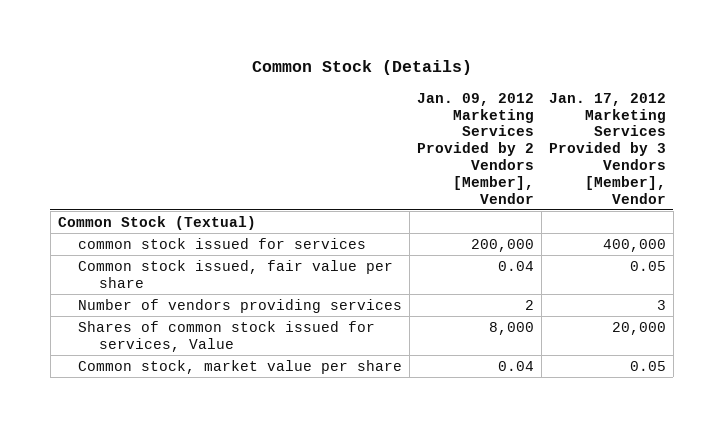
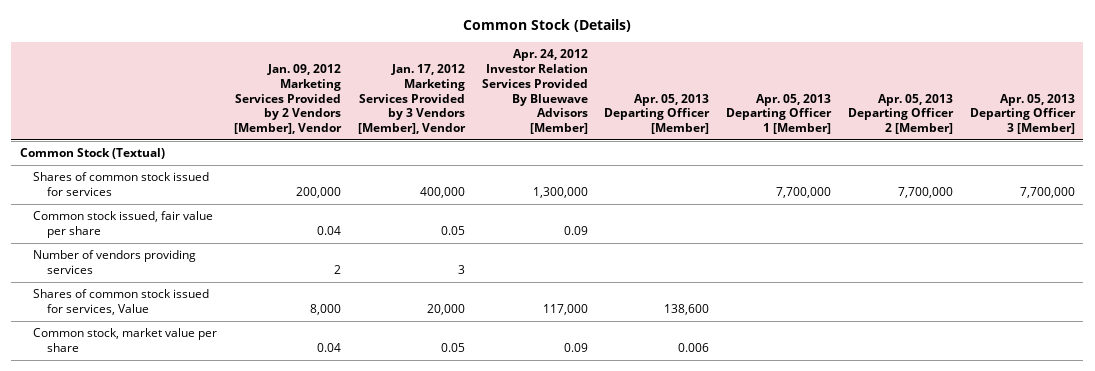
none -> [481,49,588,134] Apr. 24, 2012 Investor Relation Services Provided By Bluewave Advisors [Member]
none -> [604,93,711,134] Apr. 05, 2013 Departing Officer [Member]
none -> [726,93,833,134] Apr. 05, 2013 Departing Officer 1 [Member]
none -> [847,93,954,134] Apr. 05, 2013 Departing Officer 2 [Member]
none -> [969,93,1076,134] Apr. 05, 2013 Departing Officer 3 [Member]
[78,237,367,249] common stock issued for services -> [33,172,210,196] Shares of common stock issued for services

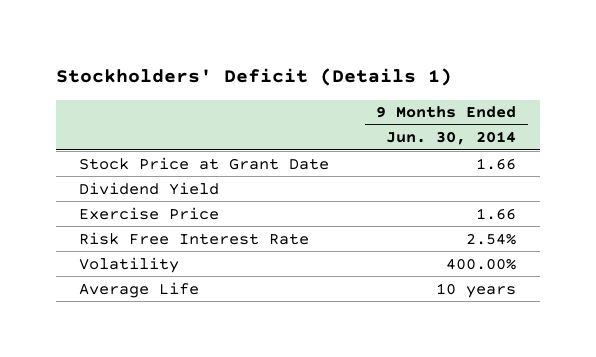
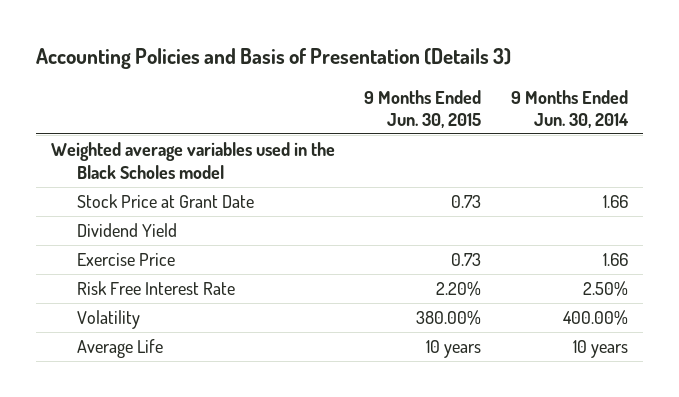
[55,68,452,87] Stockholders' Deficit (Details 1) -> [35,48,511,70] Accounting Policies and Basis of Presentation (Details 3)
none -> [364,89,482,128] 9 Months Ended Jun. 30, 2015
none -> [50,142,335,179] Weighted average variables used in the Black Scholes model
[466,232,517,245] 2.54% -> [583,281,629,297] 2.50%

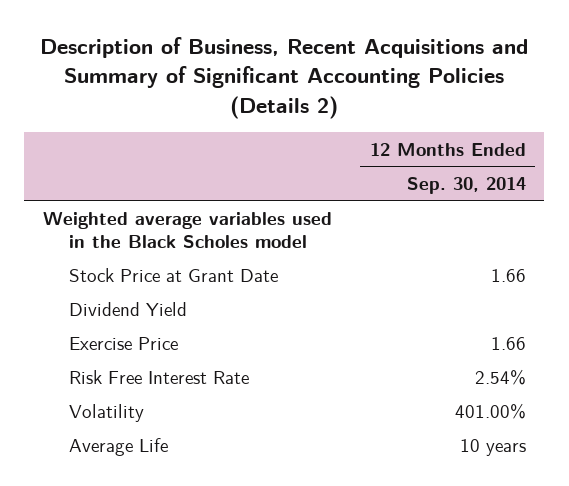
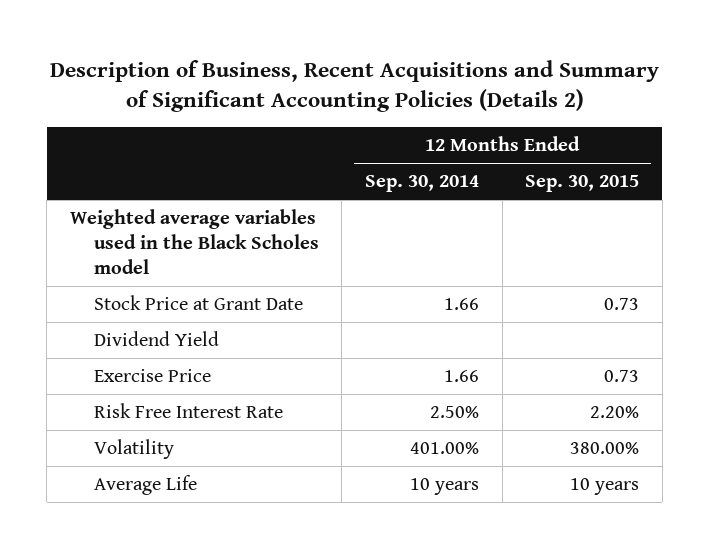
none -> [525,175,640,193] Sep. 30, 2015
[474,368,526,385] 2.54% -> [430,406,480,419] 2.50%

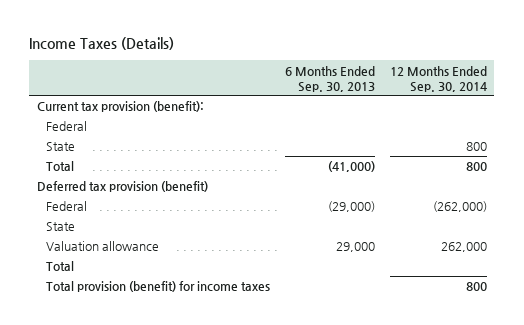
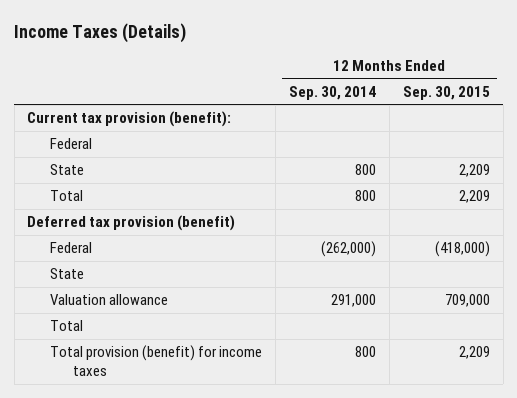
[285,65,376,92] 6 Months Ended Sep. 30, 2013 -> none
none -> [402,85,490,100] Sep. 30, 2015
[440,242,487,253] 262,000 -> [331,294,377,308] 291,000

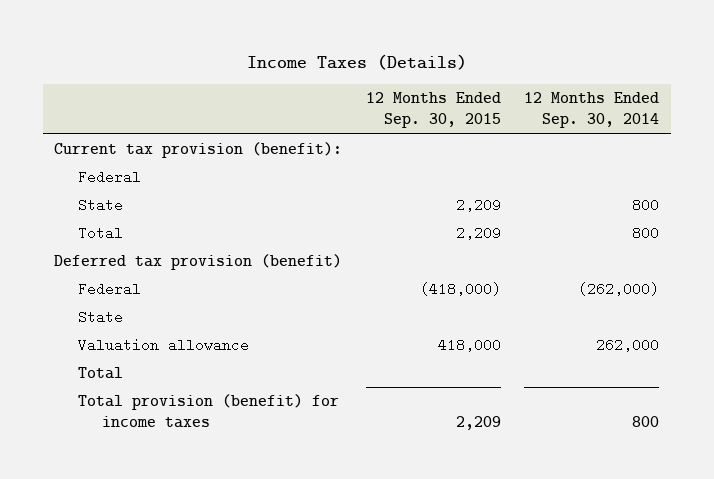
[331,294,377,308] 291,000 -> [596,338,660,353] 262,000
[444,294,490,308] 709,000 -> [437,338,501,353] 418,000

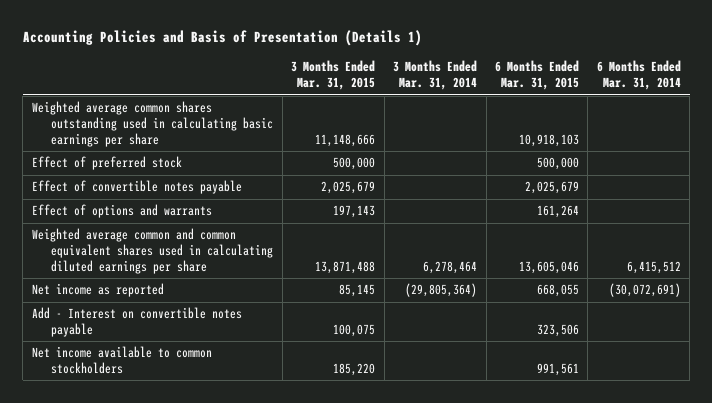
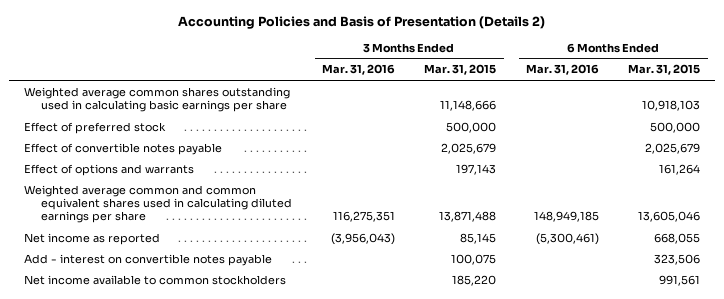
[22,30,422,47] Accounting Policies and Basis of Presentation (Details 1) -> [178,16,546,30] Accounting Policies and Basis of Presentation (Details 2)
[393,60,478,91] 3 Months Ended Mar. 31, 2014 -> none
[596,60,681,91] 6 Months Ended Mar. 31, 2014 -> none
none -> [321,64,395,76] Mar. 31, 2016
none -> [525,64,599,76] Mar. 31, 2016
[31,307,242,338] Add - Interest on convertible notes payable -> [24,253,273,266] Add - interest on convertible notes payable

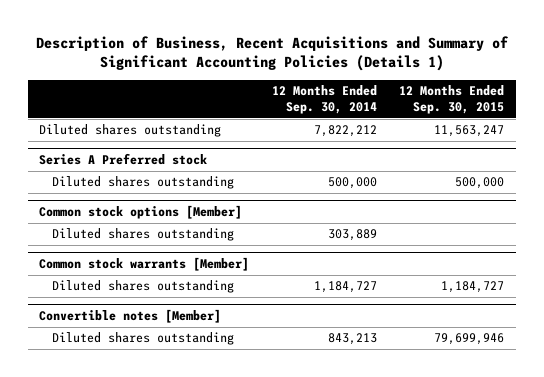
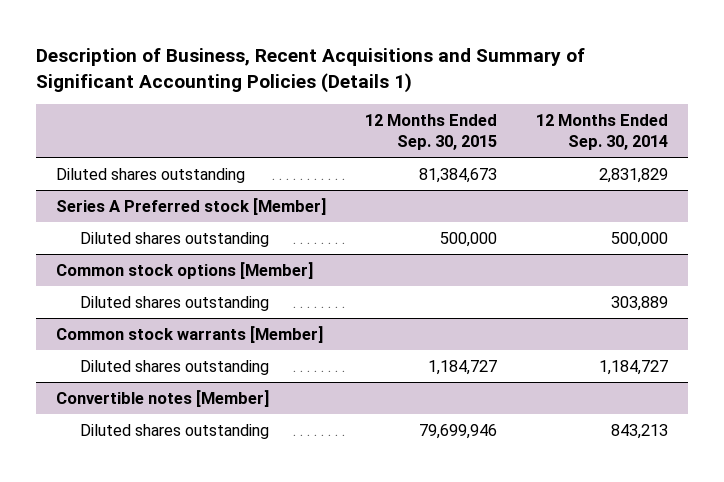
[313,125,377,138] 7,822,212 -> [599,168,669,184] 2,831,829
[434,125,505,138] 11,563,247 -> [418,168,497,184] 81,384,673
[39,153,208,166] Series A Preferred stock -> [55,198,326,216] Series A Preferred stock [Member]

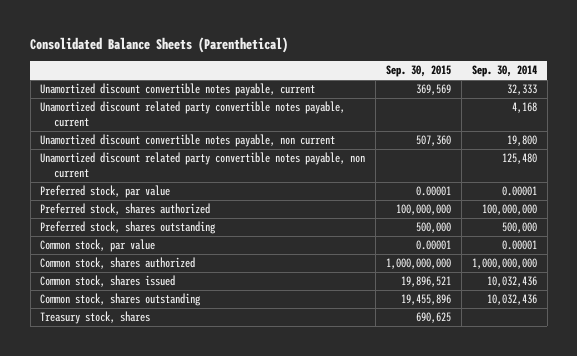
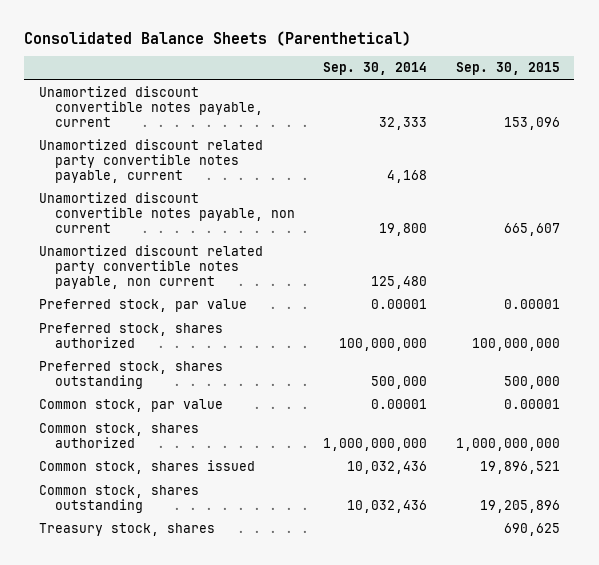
[416,84,452,96] 369,569 -> [504,116,561,130] 153,096
[416,135,452,147] 507,360 -> [504,222,561,236] 665,607
[401,294,452,306] 19,455,896 -> [480,500,561,514] 19,205,896

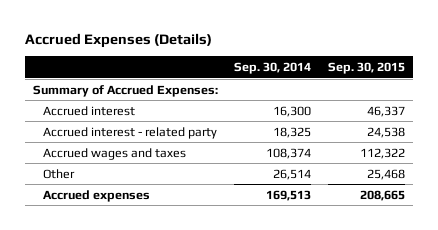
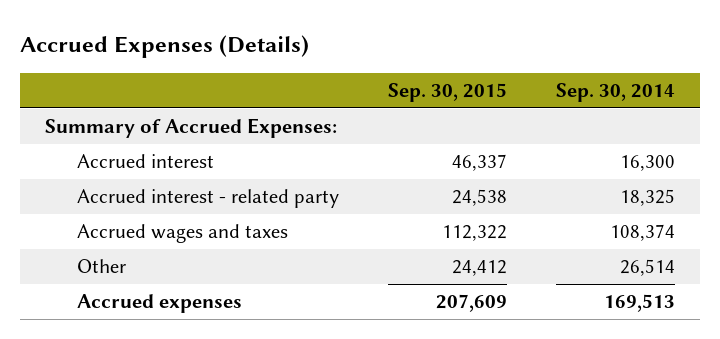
[366,168,405,180] 25,468 -> [452,260,508,277] 24,412
[359,189,405,201] 208,665 -> [436,294,508,313] 207,609

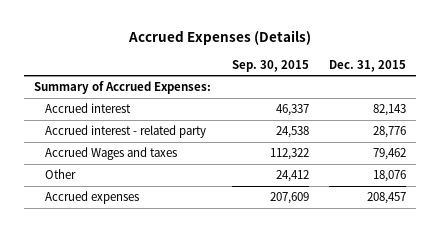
[556,82,676,102] Sep. 30, 2014 -> none
none -> [329,59,407,72] Dec. 31, 2015
[76,224,288,244] Accrued wages and taxes -> [44,147,177,161] Accrued Wages and taxes

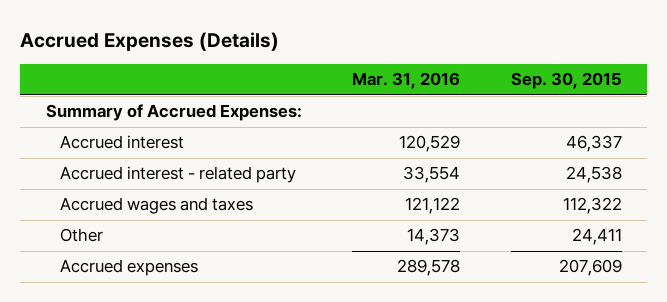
[329,59,407,72] Dec. 31, 2015 -> none
none -> [352,72,461,90] Mar. 31, 2016
[44,147,177,161] Accrued Wages and taxes -> [60,197,254,215] Accrued wages and taxes
[275,170,309,183] 24,412 -> [571,228,622,246] 24,411

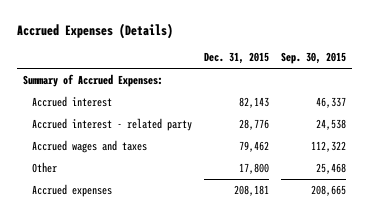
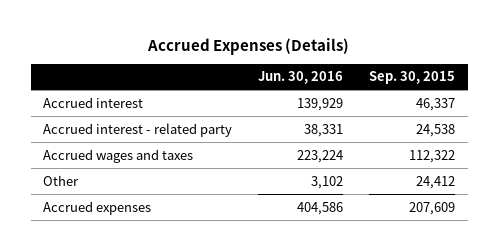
[204,52,270,65] Dec. 31, 2015 -> none
none -> [258,71,344,85] Jun. 30, 2016
[22,74,163,88] Summary of Accrued Expenses: -> none
[316,163,347,175] 25,468 -> [415,175,455,189] 24,412
[311,185,347,197] 208,665 -> [408,201,455,215] 207,609

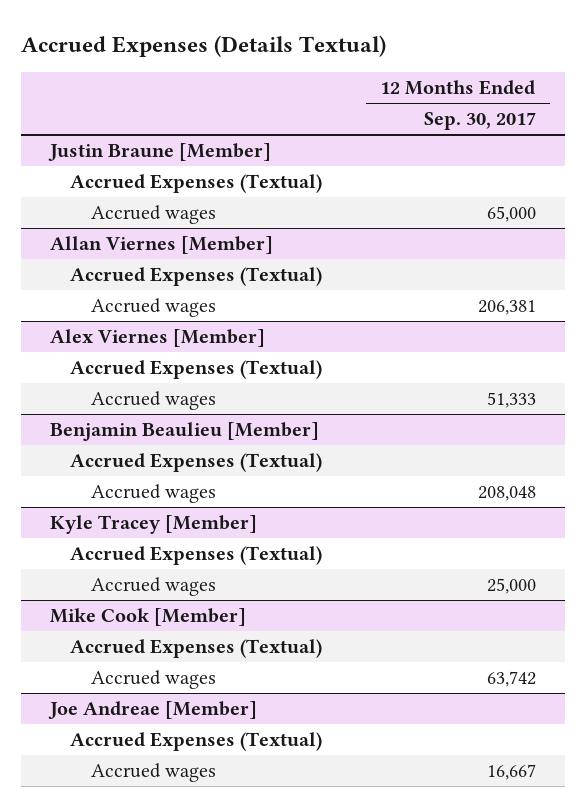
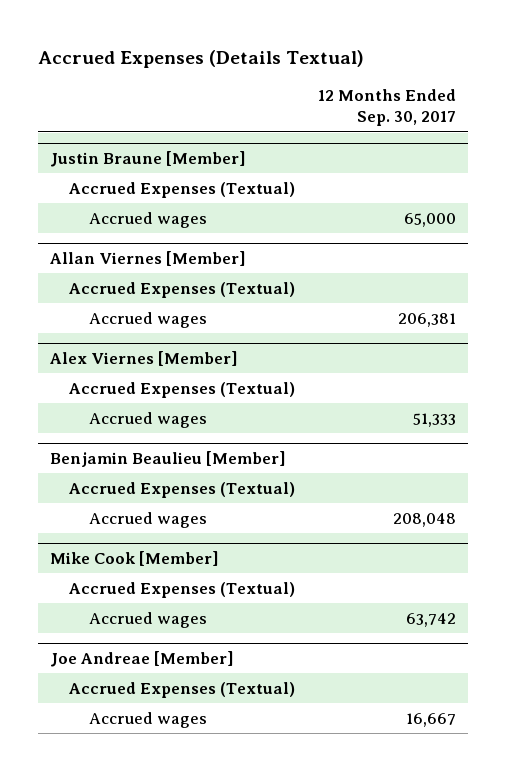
[49,515,257,535] Kyle Tracey [Member] -> none
[70,546,323,566] Accrued Expenses (Textual) -> none
[90,577,216,597] Accrued wages -> none

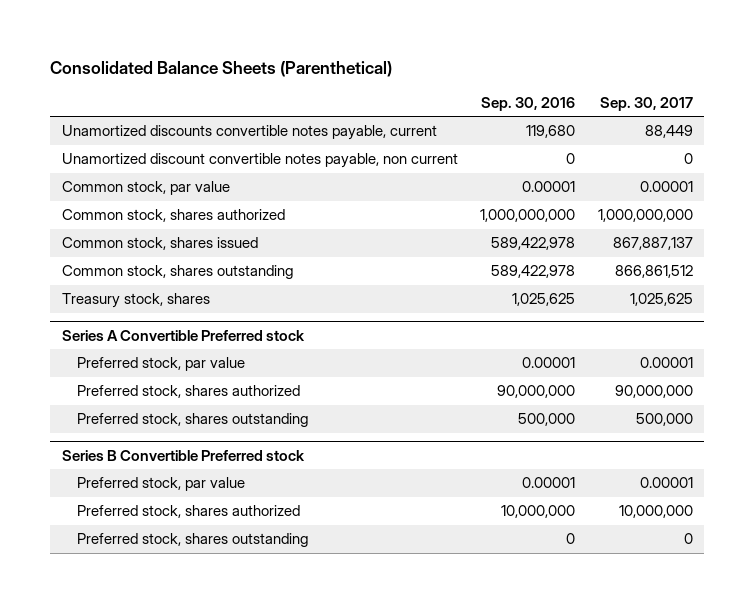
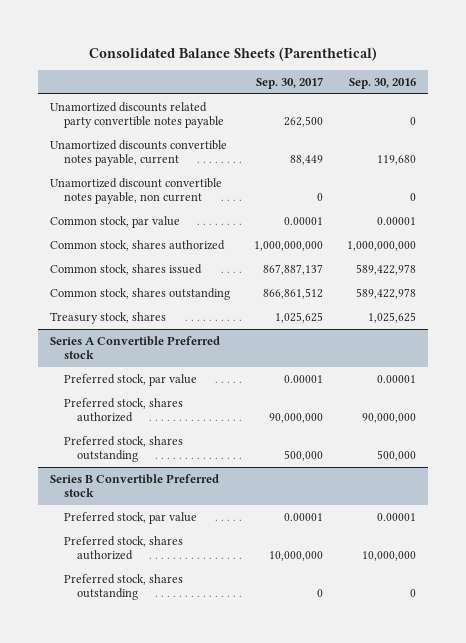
none -> [50,101,224,129] Unamortized discounts related party convertible notes payable

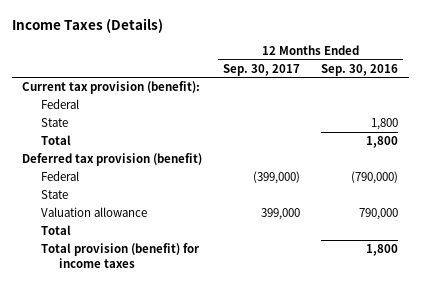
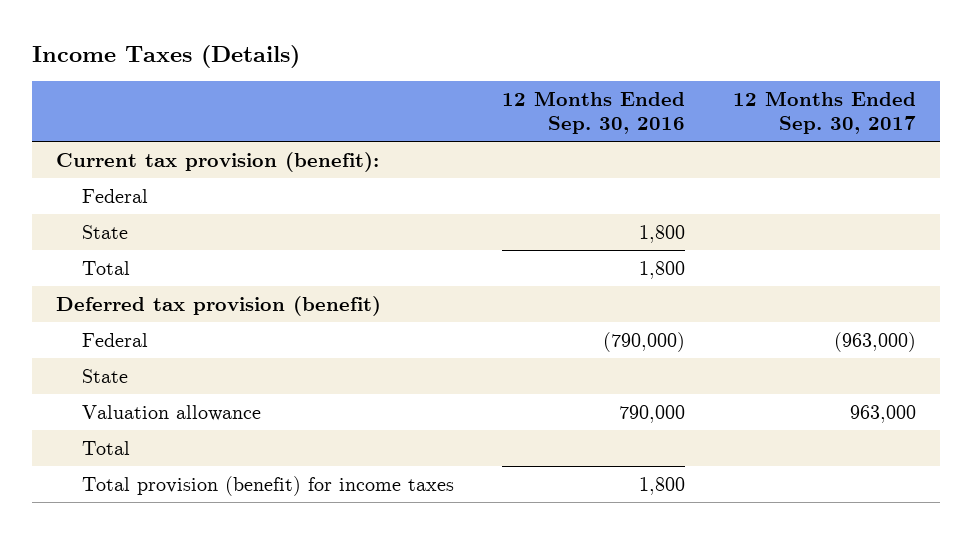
[253,171,301,185] (399,000) -> [833,331,916,352] (963,000)
[261,208,301,221] 399,000 -> [849,404,916,423] 963,000

